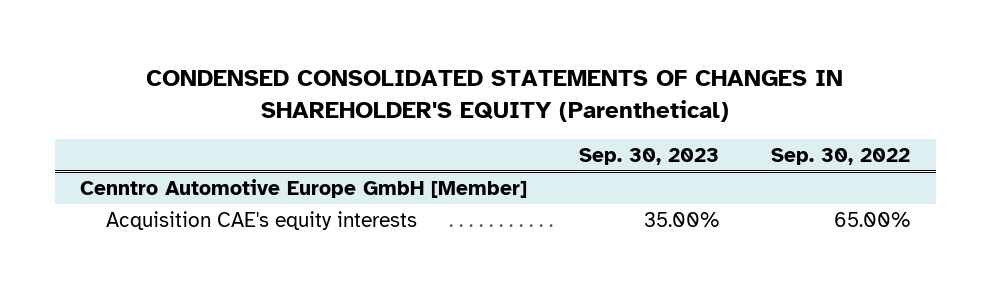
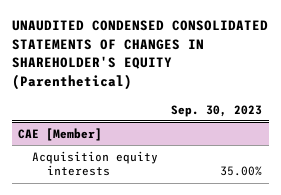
[146,70,844,123] CONDENSED CONSOLIDATED STATEMENTS OF CHANGES IN SHAREHOLDER'S EQUITY (Parenthetical) -> [11,20,268,90] UNAUDITED CONDENSED CONSOLIDATED STATEMENTS OF CHANGES IN SHAREHOLDER'S EQUITY (Parenthetical)
[771,147,911,165] Sep. 30, 2022 -> none
[80,178,528,198] Cenntro Automotive Europe GmbH [Member] -> [18,127,103,141] CAE [Member]
[105,210,417,230] Acquisition CAE's equity interests -> [32,150,159,177] Acquisition equity interests

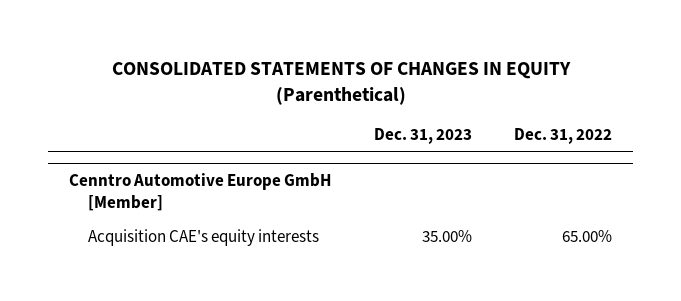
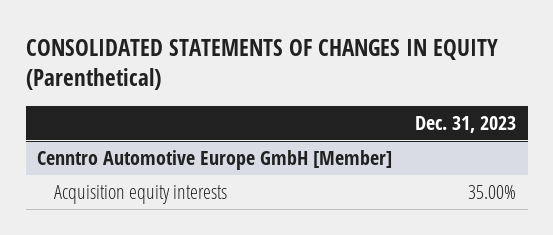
[513,128,612,145] Dec. 31, 2022 -> none
[88,228,320,246] Acquisition CAE's equity interests -> [54,184,228,204] Acquisition equity interests

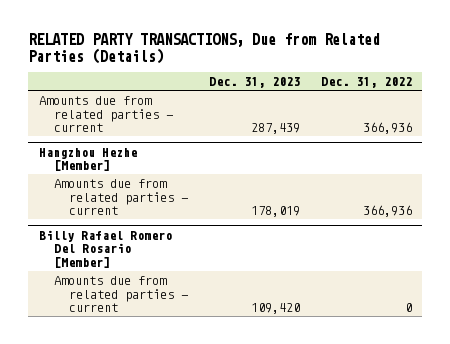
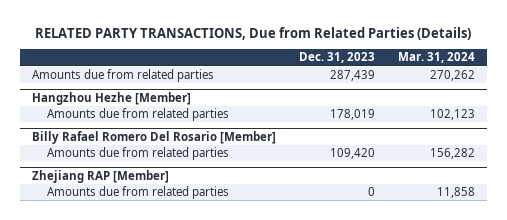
[320,77,412,89] Dec. 31, 2022 -> none
none -> [398,52,476,64] Mar. 31, 2024
[38,95,173,133] Amounts due from related parties - current -> [31,69,214,83] Amounts due from related parties
[53,178,188,216] Amounts due from related parties - current -> [46,108,229,122] Amounts due from related parties
[53,275,188,313] Amounts due from related parties - current -> [46,147,229,161] Amounts due from related parties
none -> [31,170,169,184] Zhejiang RAP [Member]
none -> [46,186,229,200] Amounts due from related parties

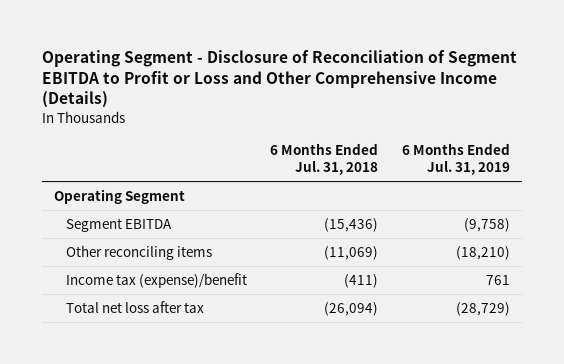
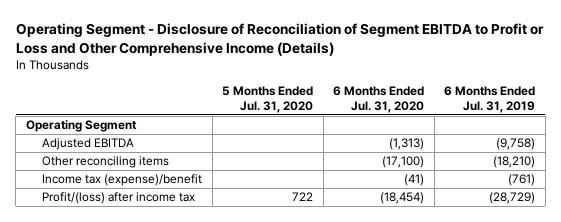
[270,142,379,175] 6 Months Ended Jul. 31, 2018 -> none
none -> [222,85,314,113] 5 Months Ended Jul. 31, 2020
none -> [333,85,425,113] 6 Months Ended Jul. 31, 2020
[65,217,172,232] Segment EBITDA -> [42,138,135,151] Adjusted EBITDA
[485,274,510,285] 761 -> [508,174,536,187] (761)
[65,300,204,313] Total net loss after tax -> [42,192,196,205] Profit/(loss) after income tax

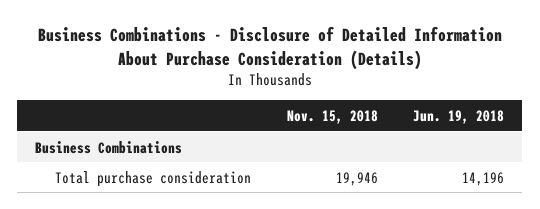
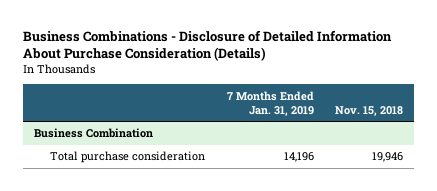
[413,109,505,124] Jun. 19, 2018 -> none
none -> [226,90,314,116] 7 Months Ended Jan. 31, 2019
[35,140,183,154] Business Combinations -> [33,128,153,139] Business Combination

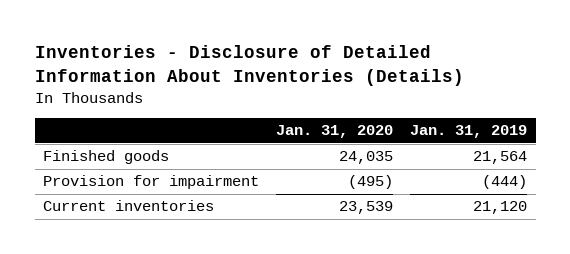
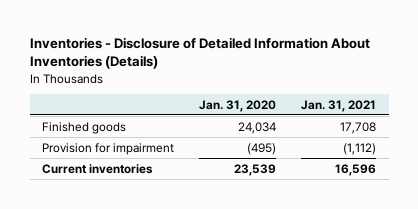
[410,125,528,139] Jan. 31, 2019 -> none
none -> [301,99,377,112] Jan. 31, 2021
[339,151,394,165] 24,035 -> [238,121,277,134] 24,034

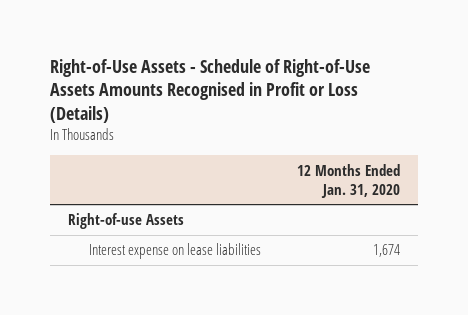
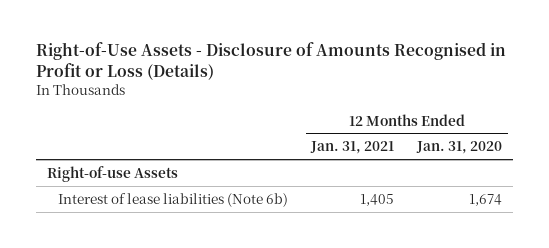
[49,58,370,123] Right-of-Use Assets - Schedule of Right-of-Use Assets Amounts Recognised in Profit or Loss (Details) -> [35,42,506,80] Right-of-Use Assets - Disclosure of Amounts Recognised in Profit or Loss (Details)
none -> [310,141,395,155] Jan. 31, 2021
[89,243,262,260] Interest expense on lease liabilities -> [58,192,289,207] Interest of lease liabilities (Note 6b)

